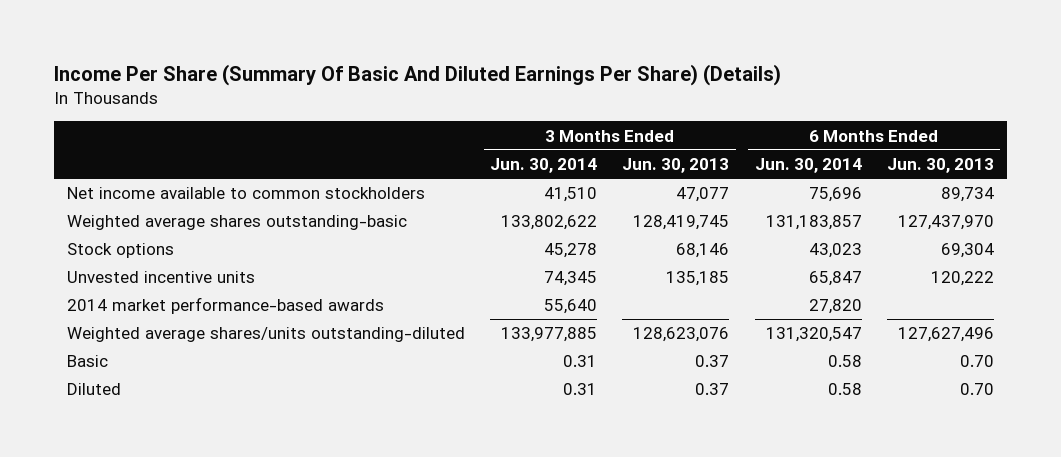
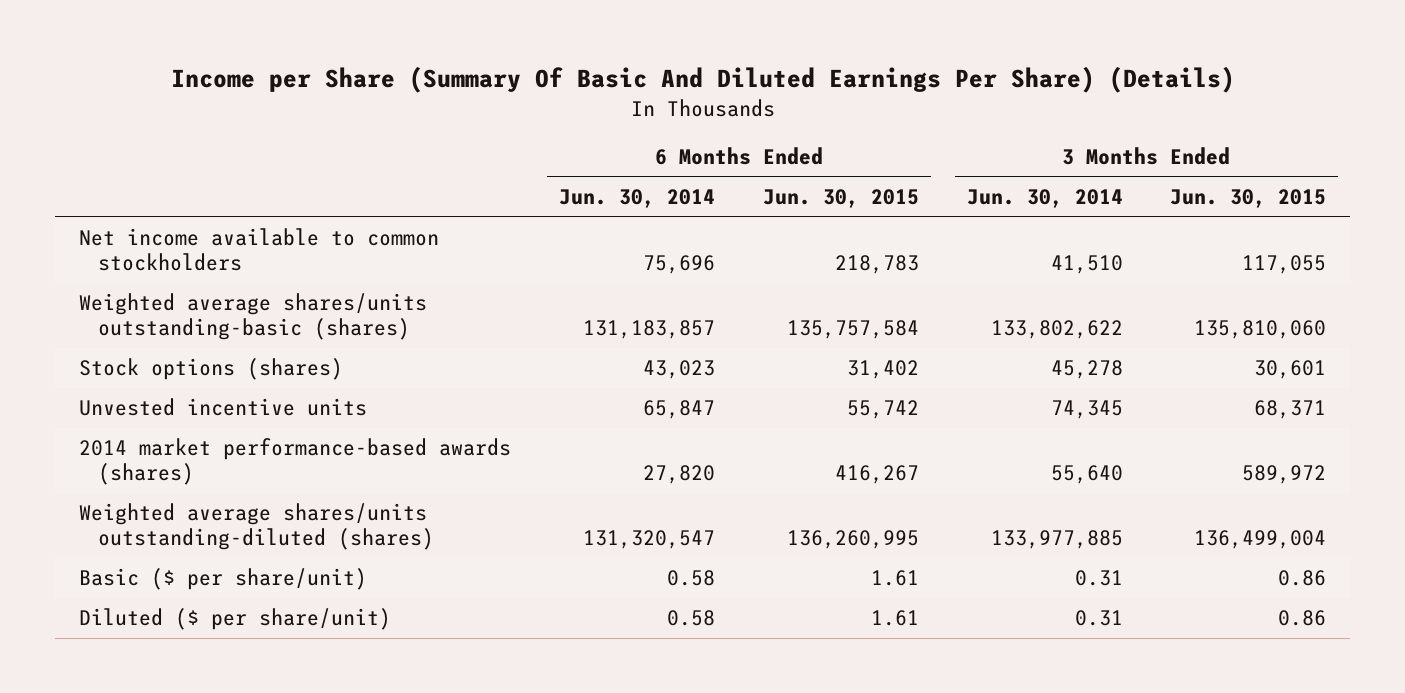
[54,63,782,86] Income Per Share (Summary Of Basic And Diluted Earnings Per Share) (Details) -> [170,66,1235,94] Income per Share (Summary Of Basic And Diluted Earnings Per Share) (Details)
[622,158,730,174] Jun. 30, 2013 -> none
[886,158,994,174] Jun. 30, 2013 -> none
none -> [762,189,919,209] Jun. 30, 2015
none -> [1170,189,1327,209] Jun. 30, 2015
[66,215,407,231] Weighted average shares outstanding-basic -> [78,293,427,341] Weighted average shares/units outstanding-basic (shares)
[66,243,174,259] Stock options -> [78,358,343,381] Stock options (shares)
[66,297,384,315] 2014 market performance-based awards -> [78,438,511,486] 2014 market performance-based awards (shares)
[66,327,465,343] Weighted average shares/units outstanding-diluted -> [78,503,434,551] Weighted average shares/units outstanding-diluted (shares)
[66,355,108,368] Basic -> [78,568,367,591] Basic ($ per share/unit)
[66,383,121,396] Diluted -> [78,608,391,631] Diluted ($ per share/unit)

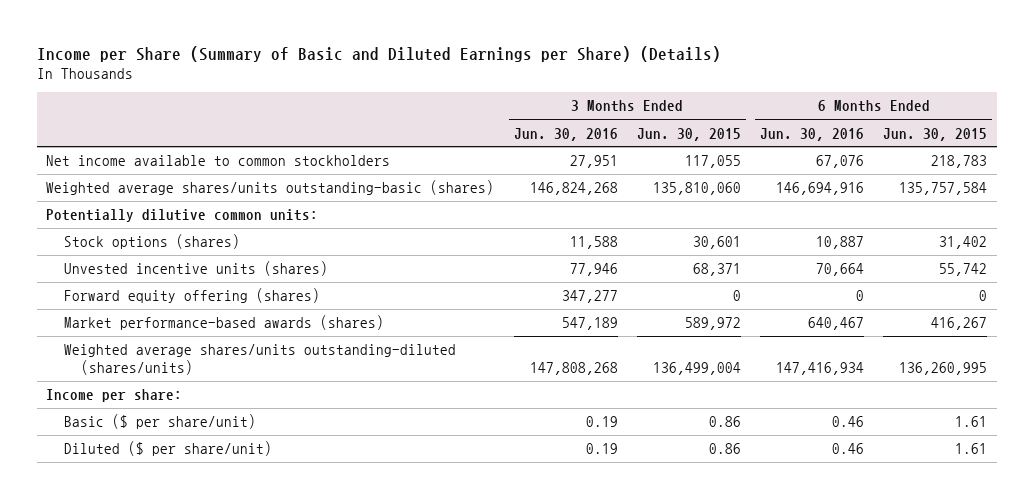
[170,66,1235,94] Income per Share (Summary Of Basic And Diluted Earnings Per Share) (Details) -> [36,45,721,62] Income per Share (Summary of Basic and Diluted Earnings per Share) (Details)
[558,189,715,209] Jun. 30, 2014 -> none
[966,189,1123,209] Jun. 30, 2014 -> none
none -> [513,127,618,141] Jun. 30, 2016
none -> [760,127,865,141] Jun. 30, 2016
none -> [46,209,319,223] Potentially dilutive common units:
[78,398,367,417] Unvested incentive units -> [63,261,328,277] Unvested incentive units (shares)
none -> [63,288,320,304] Forward equity offering (shares)
[78,438,511,486] 2014 market performance-based awards (shares) -> [63,315,384,331] Market performance-based awards (shares)
[78,503,434,551] Weighted average shares/units outstanding-diluted (shares) -> [63,344,456,376] Weighted average shares/units outstanding-diluted (shares/units)
none -> [46,389,183,403] Income per share:

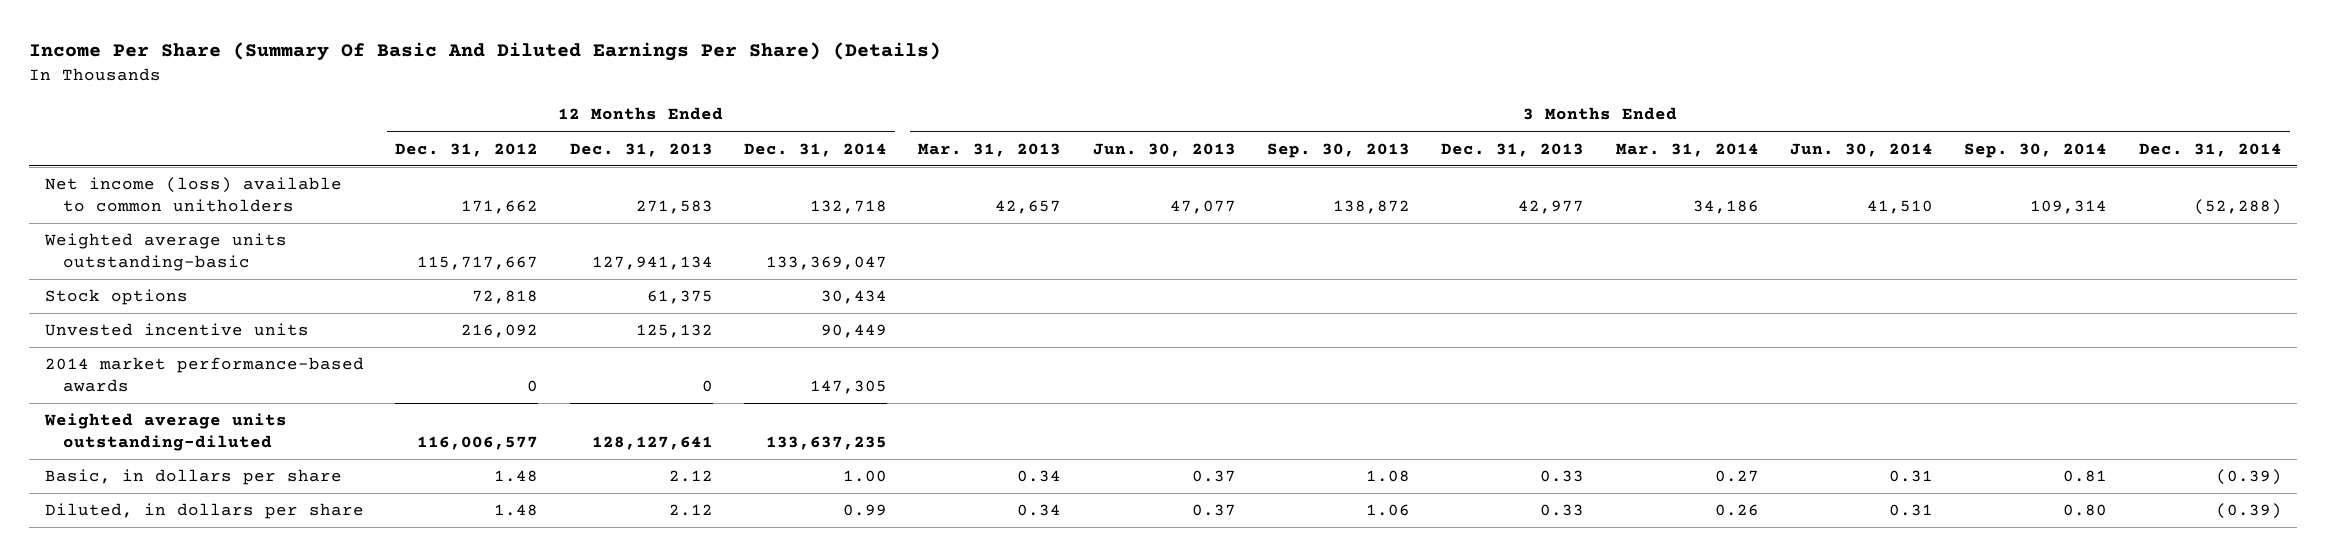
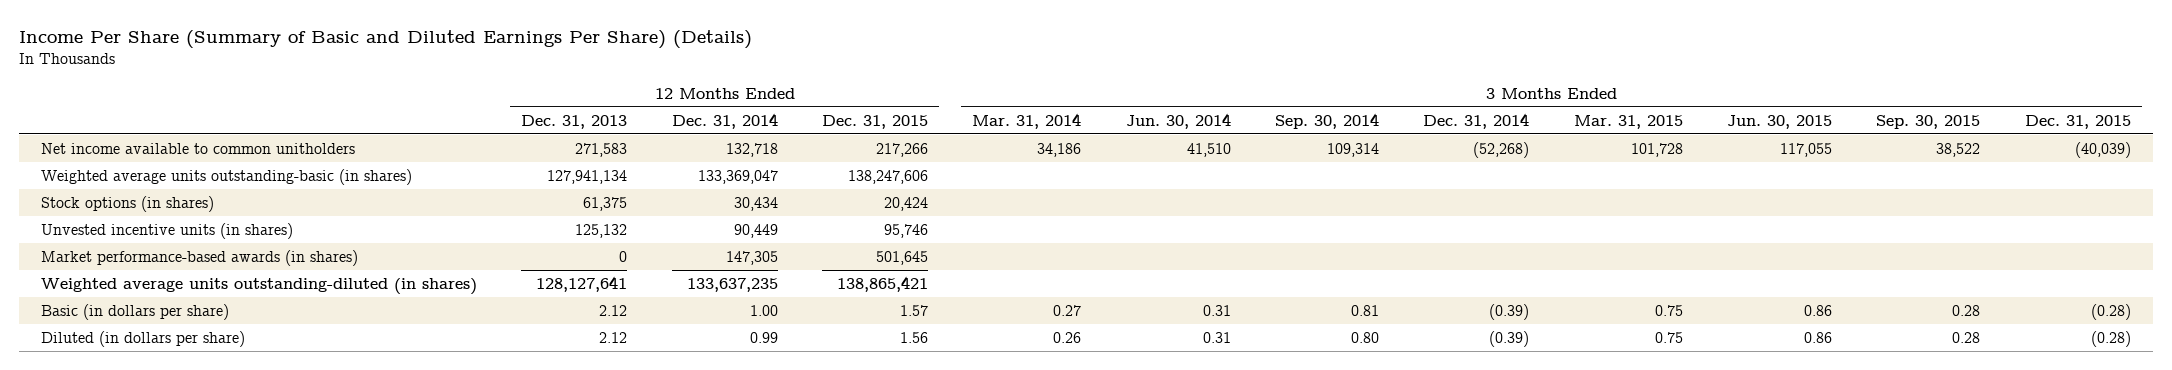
[29,42,942,62] Income Per Share (Summary Of Basic And Diluted Earnings Per Share) (Details) -> [18,30,752,50] Income Per Share (Summary of Basic and Diluted Earnings Per Share) (Details)
[395,142,539,157] Dec. 31, 2012 -> none
[918,142,1062,157] Mar. 31, 2013 -> none
[1092,142,1236,157] Jun. 30, 2013 -> none
[1266,142,1410,158] Sep. 30, 2013 -> none
[1441,142,1585,157] Dec. 31, 2013 -> none
none -> [821,114,928,129] Dec. 31, 2015
none -> [1573,114,1683,129] Mar. 31, 2015
none -> [1727,114,1833,129] Jun. 30, 2015
none -> [1876,114,1981,129] Sep. 30, 2015
none -> [2024,114,2131,129] Dec. 31, 2015
[44,177,342,213] Net income (loss) available to common unitholders -> [40,142,355,154] Net income available to common unitholders
[2193,199,2282,216] (52,288) -> [1473,141,1530,158] (52,268)
[43,233,287,272] Weighted average units outstanding-basic -> [40,168,412,185] Weighted average units outstanding-basic (in shares)
[44,289,188,306] Stock options -> [40,195,214,212] Stock options (in shares)
[44,323,309,337] Unvested incentive units -> [40,222,293,239] Unvested incentive units (in shares)
[44,357,364,393] 2014 market performance-based awards -> [40,249,358,266] Market performance-based awards (in shares)
[43,413,287,452] Weighted average units outstanding-diluted -> [40,277,477,295] Weighted average units outstanding-diluted (in shares)
[44,469,342,486] Basic, in dollars per share -> [40,303,229,320] Basic (in dollars per share)
[44,503,364,520] Diluted, in dollars per share -> [40,330,245,347] Diluted (in dollars per share)

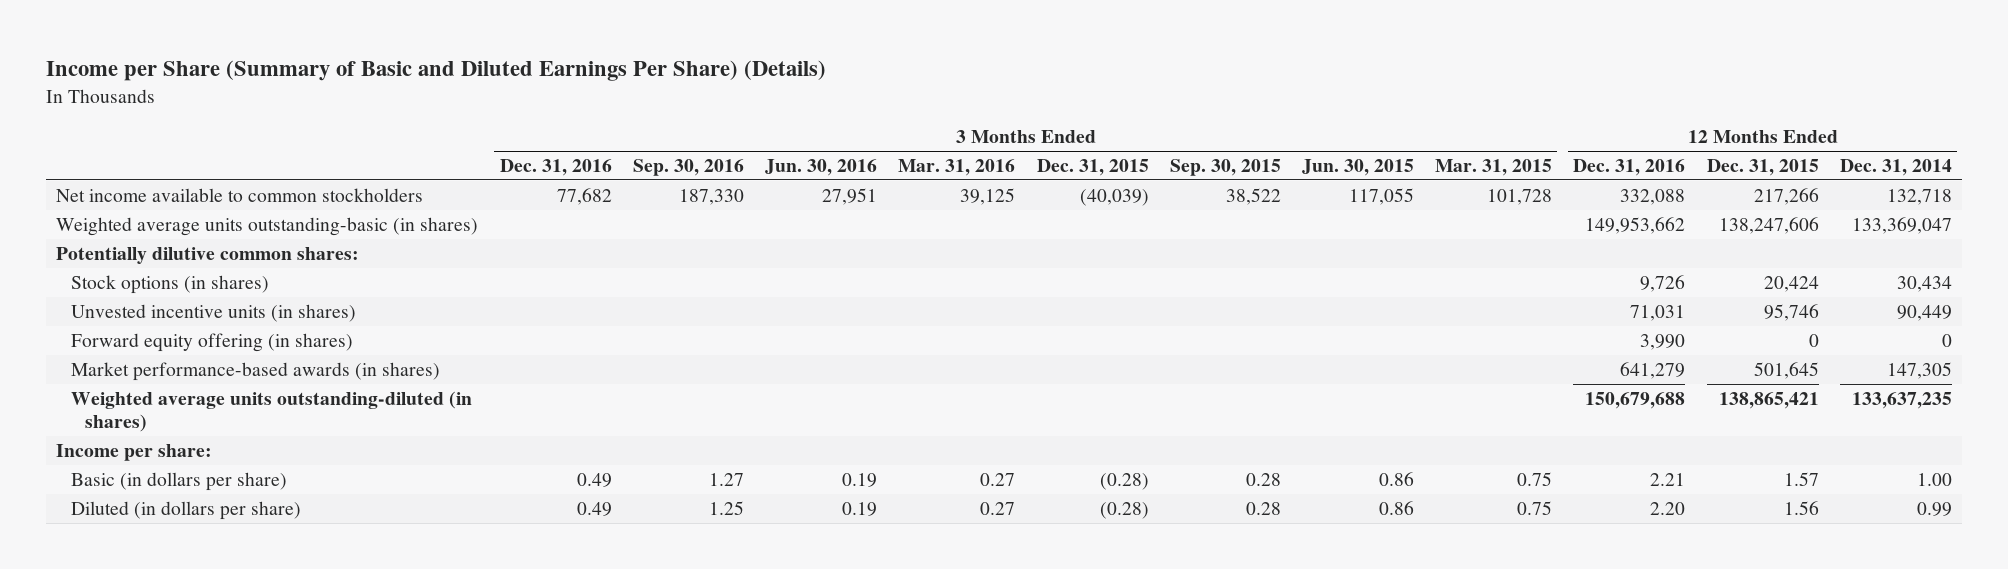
[18,30,752,50] Income Per Share (Summary of Basic and Diluted Earnings Per Share) (Details) -> [45,60,826,82] Income per Share (Summary of Basic and Diluted Earnings Per Share) (Details)
[521,114,628,129] Dec. 31, 2013 -> none
[972,112,1082,129] Mar. 31, 2014 -> none
[1125,112,1231,129] Jun. 30, 2014 -> none
[1274,112,1379,129] Sep. 30, 2014 -> none
[1423,112,1530,129] Dec. 31, 2014 -> none
none -> [499,158,612,176] Dec. 31, 2016
none -> [632,158,744,176] Sep. 30, 2016
none -> [765,158,878,176] Jun. 30, 2016
none -> [898,158,1016,176] Mar. 31, 2016
none -> [1573,158,1686,176] Dec. 31, 2016
[40,142,355,154] Net income available to common unitholders -> [56,187,424,202] Net income available to common stockholders
none -> [56,246,360,264] Potentially dilutive common shares:
none -> [70,332,353,352] Forward equity offering (in shares)
none -> [56,443,213,461] Income per share:

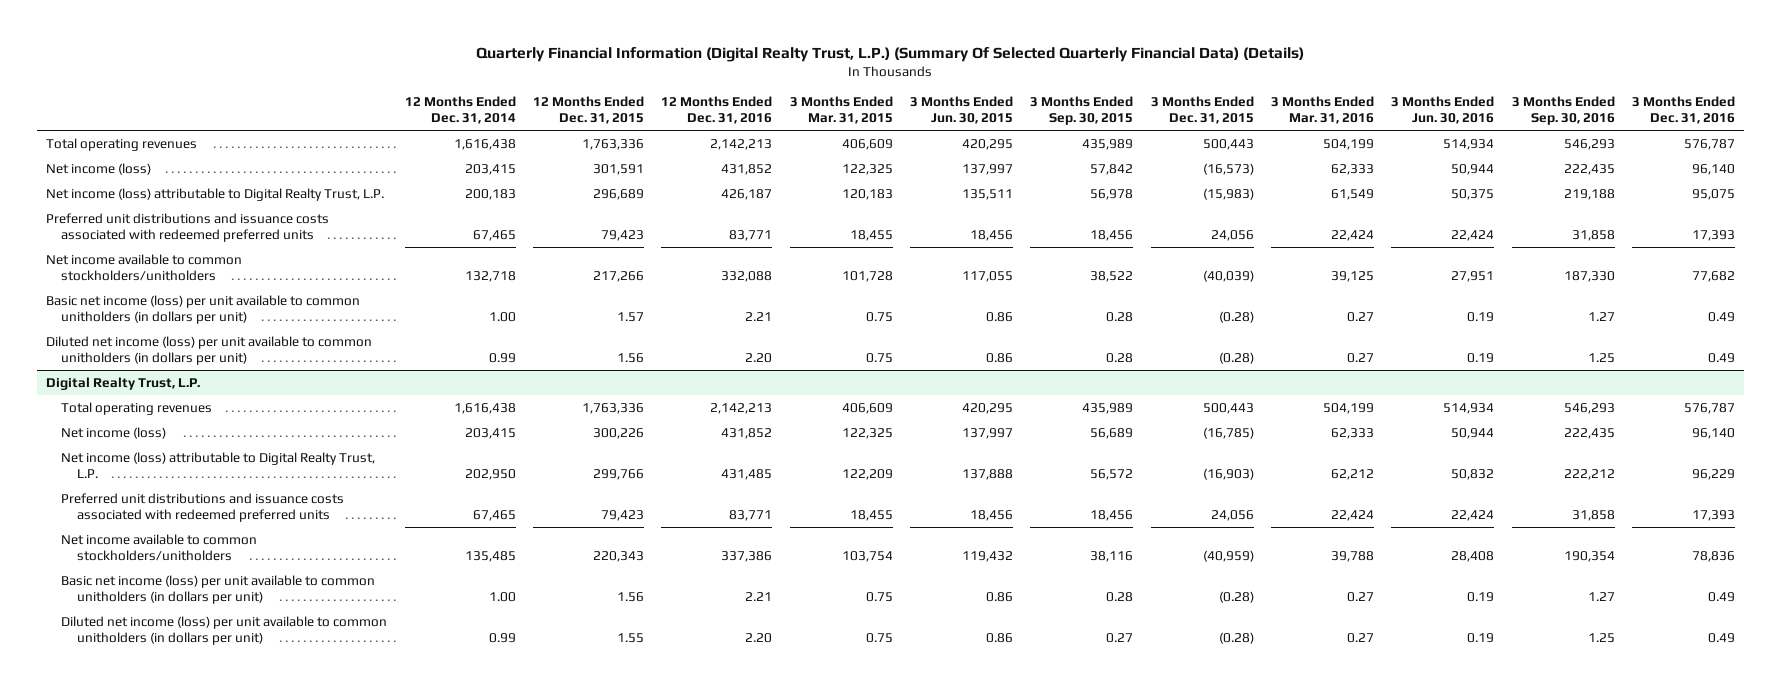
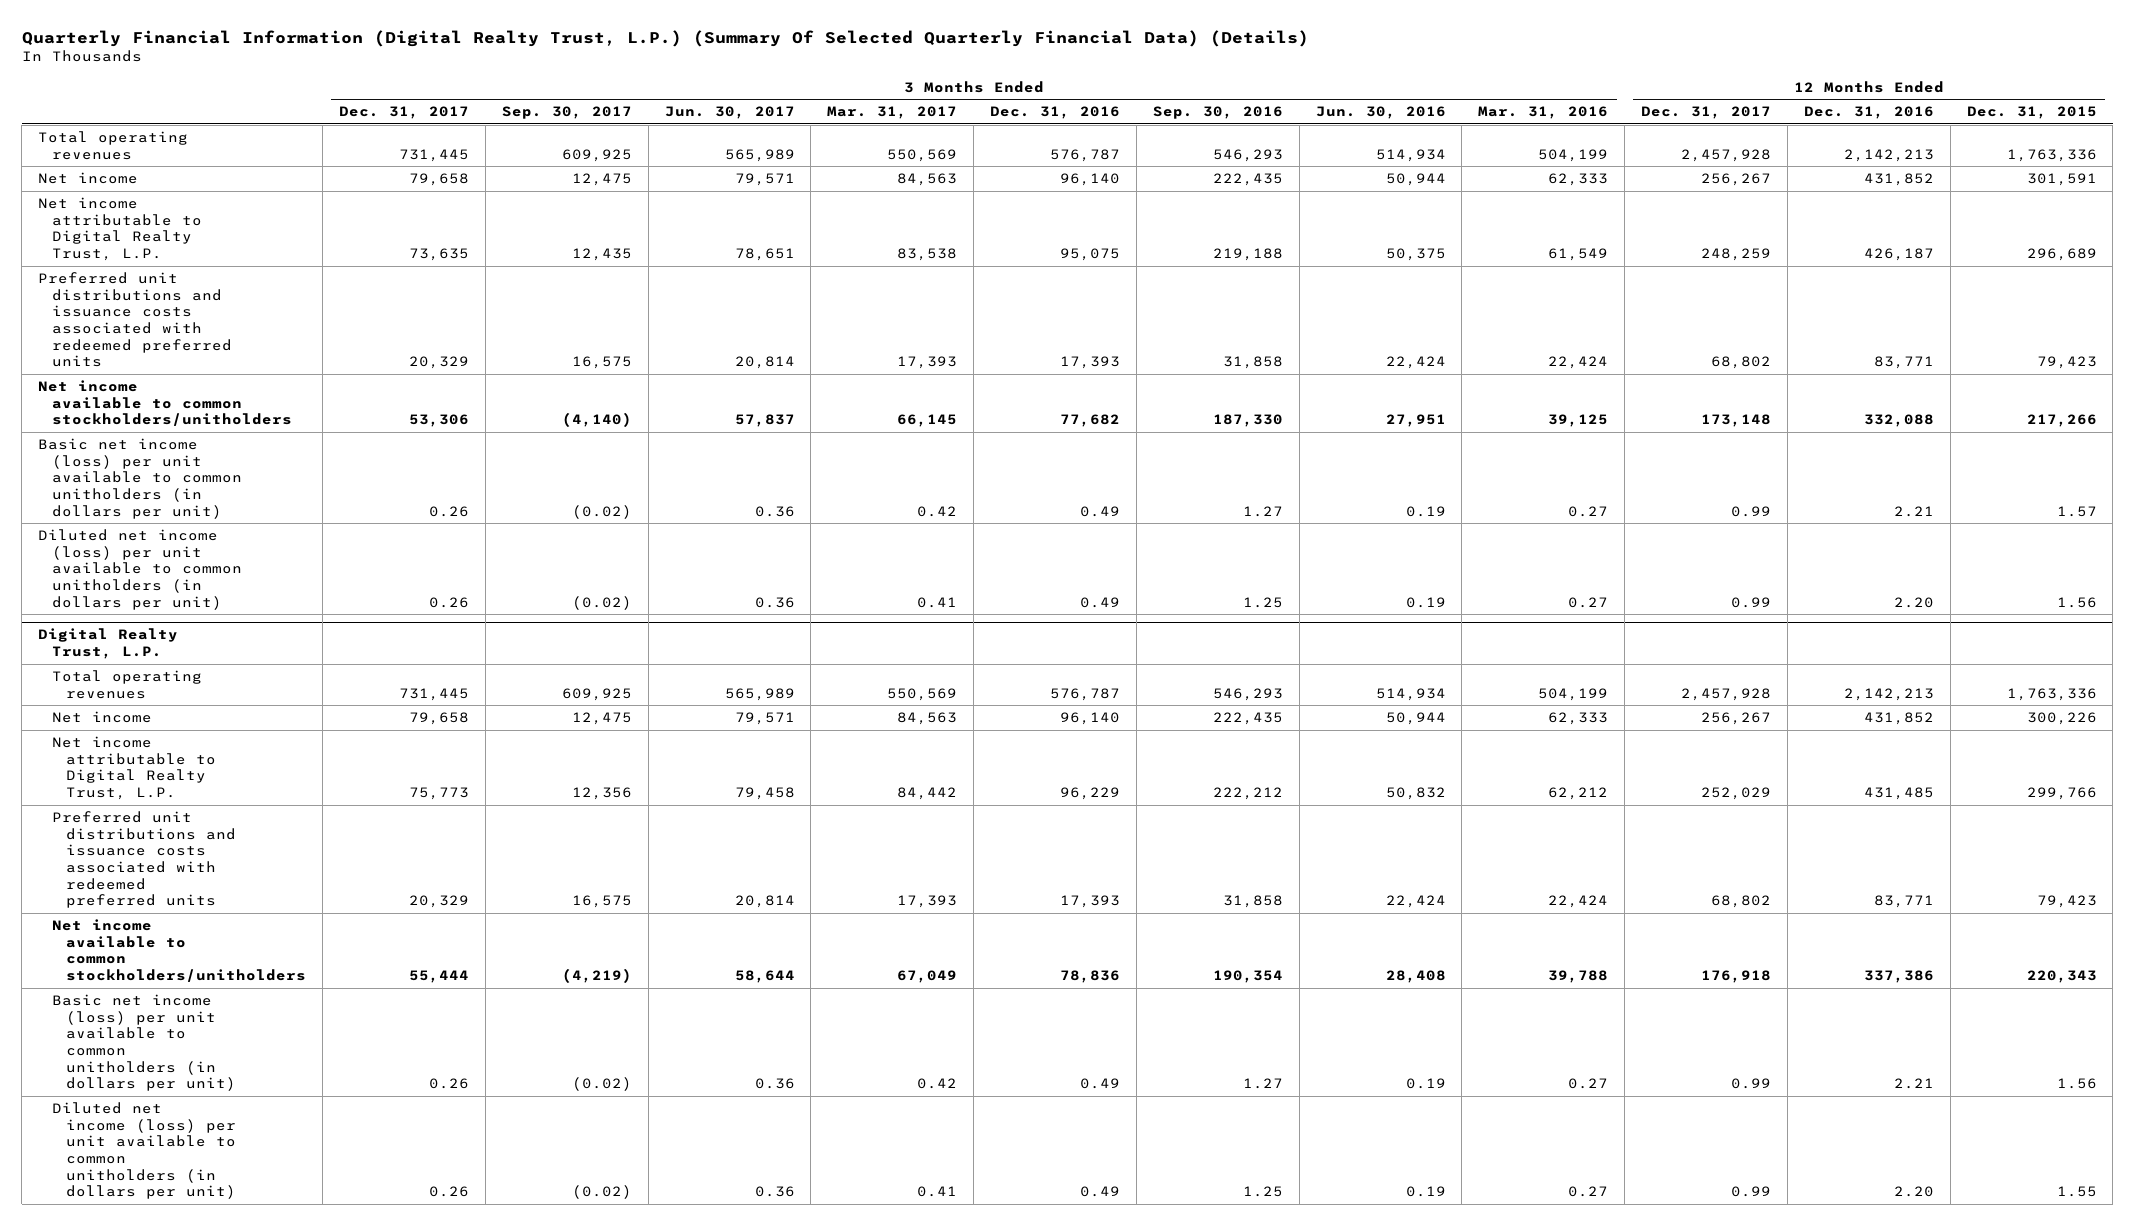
[404,95,516,125] 12 Months Ended Dec. 31, 2014 -> none
[789,95,893,125] 3 Months Ended Mar. 31, 2015 -> none
[909,95,1013,125] 3 Months Ended Jun. 30, 2015 -> none
[1030,95,1134,126] 3 Months Ended Sep. 30, 2015 -> none
[1150,95,1254,125] 3 Months Ended Dec. 31, 2015 -> none
none -> [339,106,470,120] Dec. 31, 2017
none -> [501,106,632,120] Sep. 30, 2017
none -> [664,106,795,120] Jun. 30, 2017
none -> [827,106,958,120] Mar. 31, 2017
none -> [1641,106,1772,120] Dec. 31, 2017
[45,162,151,175] Net income (loss) -> [38,172,139,185] Net income
[45,187,384,201] Net income (loss) attributable to Digital Realty Trust, L.P. -> [38,197,203,262] Net income attributable to Digital Realty Trust, L.P.
[61,426,167,439] Net income (loss) -> [52,711,153,724] Net income
[61,451,376,479] Net income (loss) attributable to Digital Realty Trust, L.P. -> [52,736,217,801] Net income attributable to Digital Realty Trust, L.P.

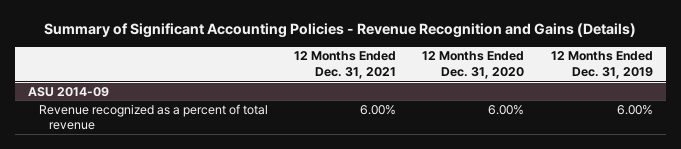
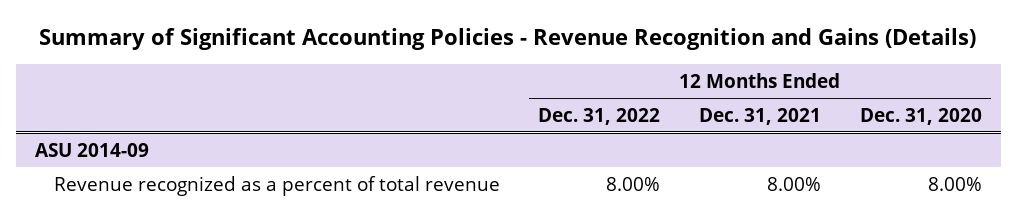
[550,51,653,79] 12 Months Ended Dec. 31, 2019 -> none
none -> [538,107,661,125] Dec. 31, 2022
[359,104,396,115] 6.00% -> [767,176,822,191] 8.00%
[488,104,525,115] 6.00% -> [927,176,982,191] 8.00%

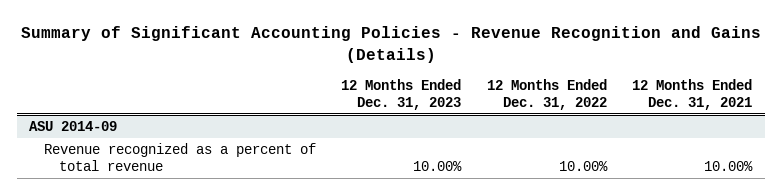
[859,107,982,125] Dec. 31, 2020 -> none
none -> [341,79,462,110] 12 Months Ended Dec. 31, 2023
[606,176,661,191] 8.00% -> [558,160,608,171] 10.00%
[767,176,822,191] 8.00% -> [703,160,753,171] 10.00%

